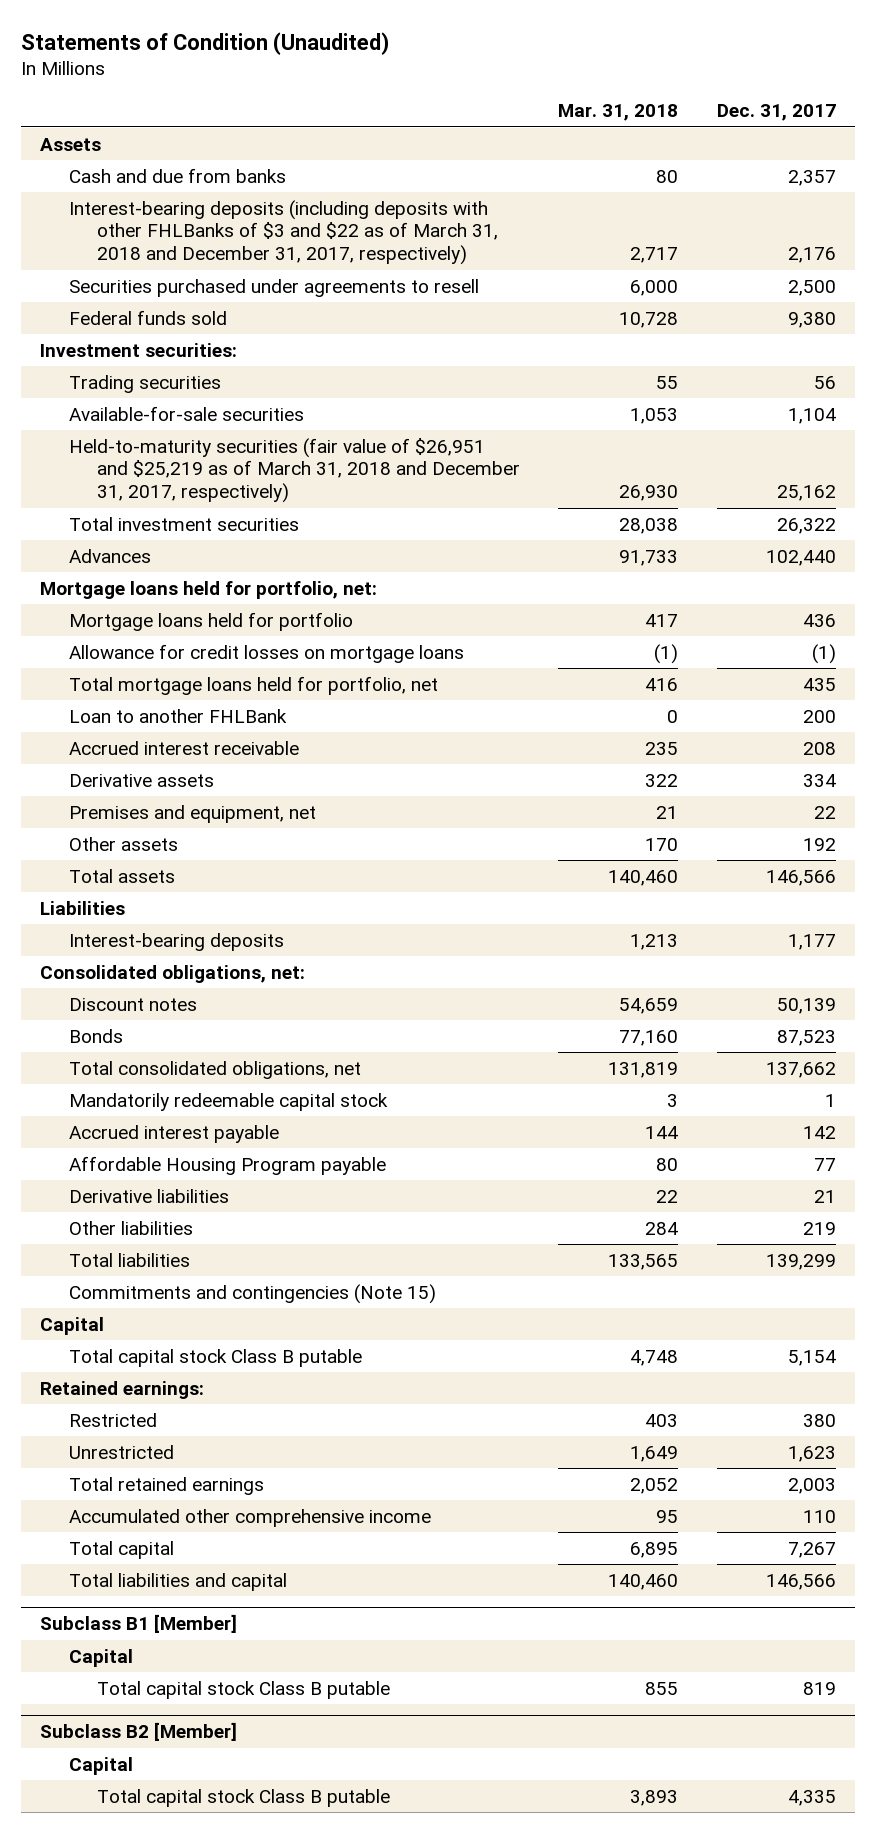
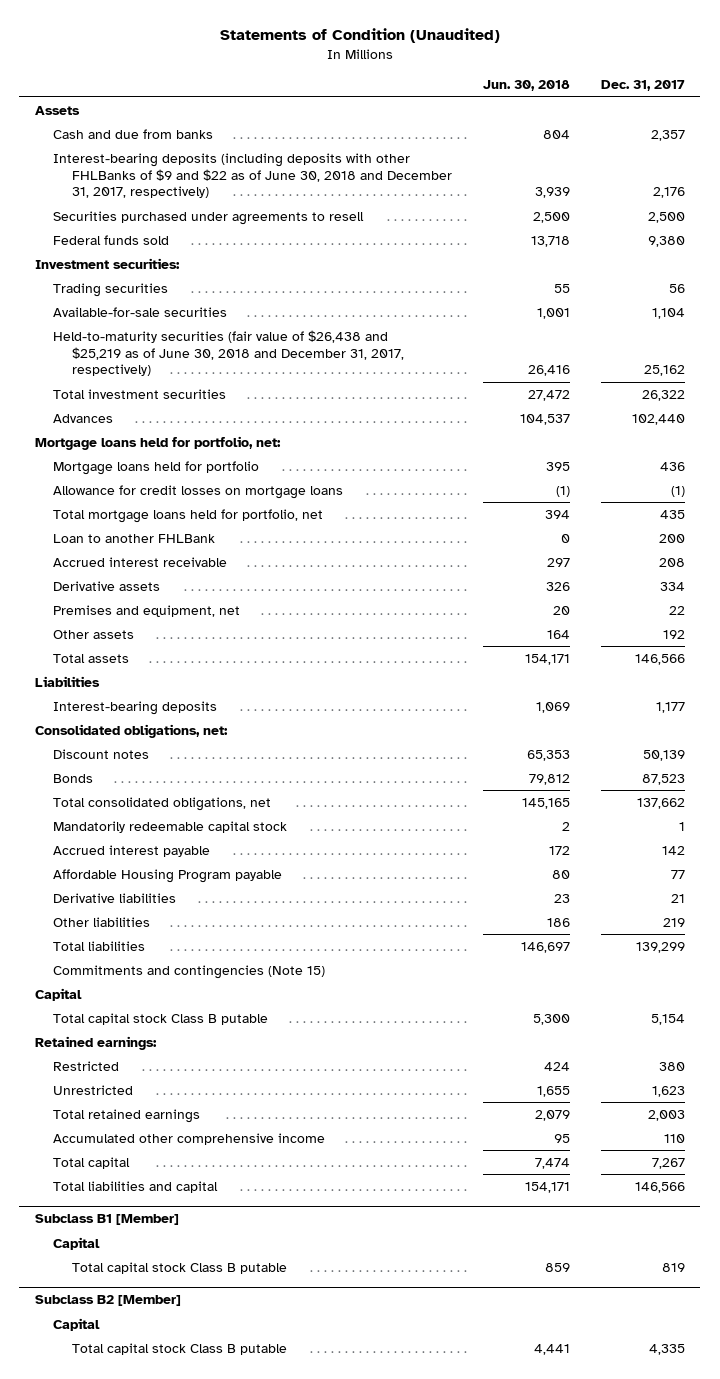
[558,104,679,122] Mar. 31, 2018 -> none
none -> [482,80,570,92] Jun. 30, 2018
[68,199,499,266] Interest-bearing deposits (including deposits with other FHLBanks of $3 and $22 as of March 31, 2018 and December 31, 2017, respectively) -> [53,152,452,199] Interest-bearing deposits (including deposits with other FHLBanks of $9 and $22 as of June 30, 2018 and December 31, 2017, respectively)
[68,437,521,504] Held-to-maturity securities (fair value of $26,951 and $25,219 as of March 31, 2018 and December 31, 2017, respectively) -> [53,329,404,377] Held-to-maturity securities (fair value of $26,438 and $25,219 as of June 30, 2018 and December 31, 2017, respectively)

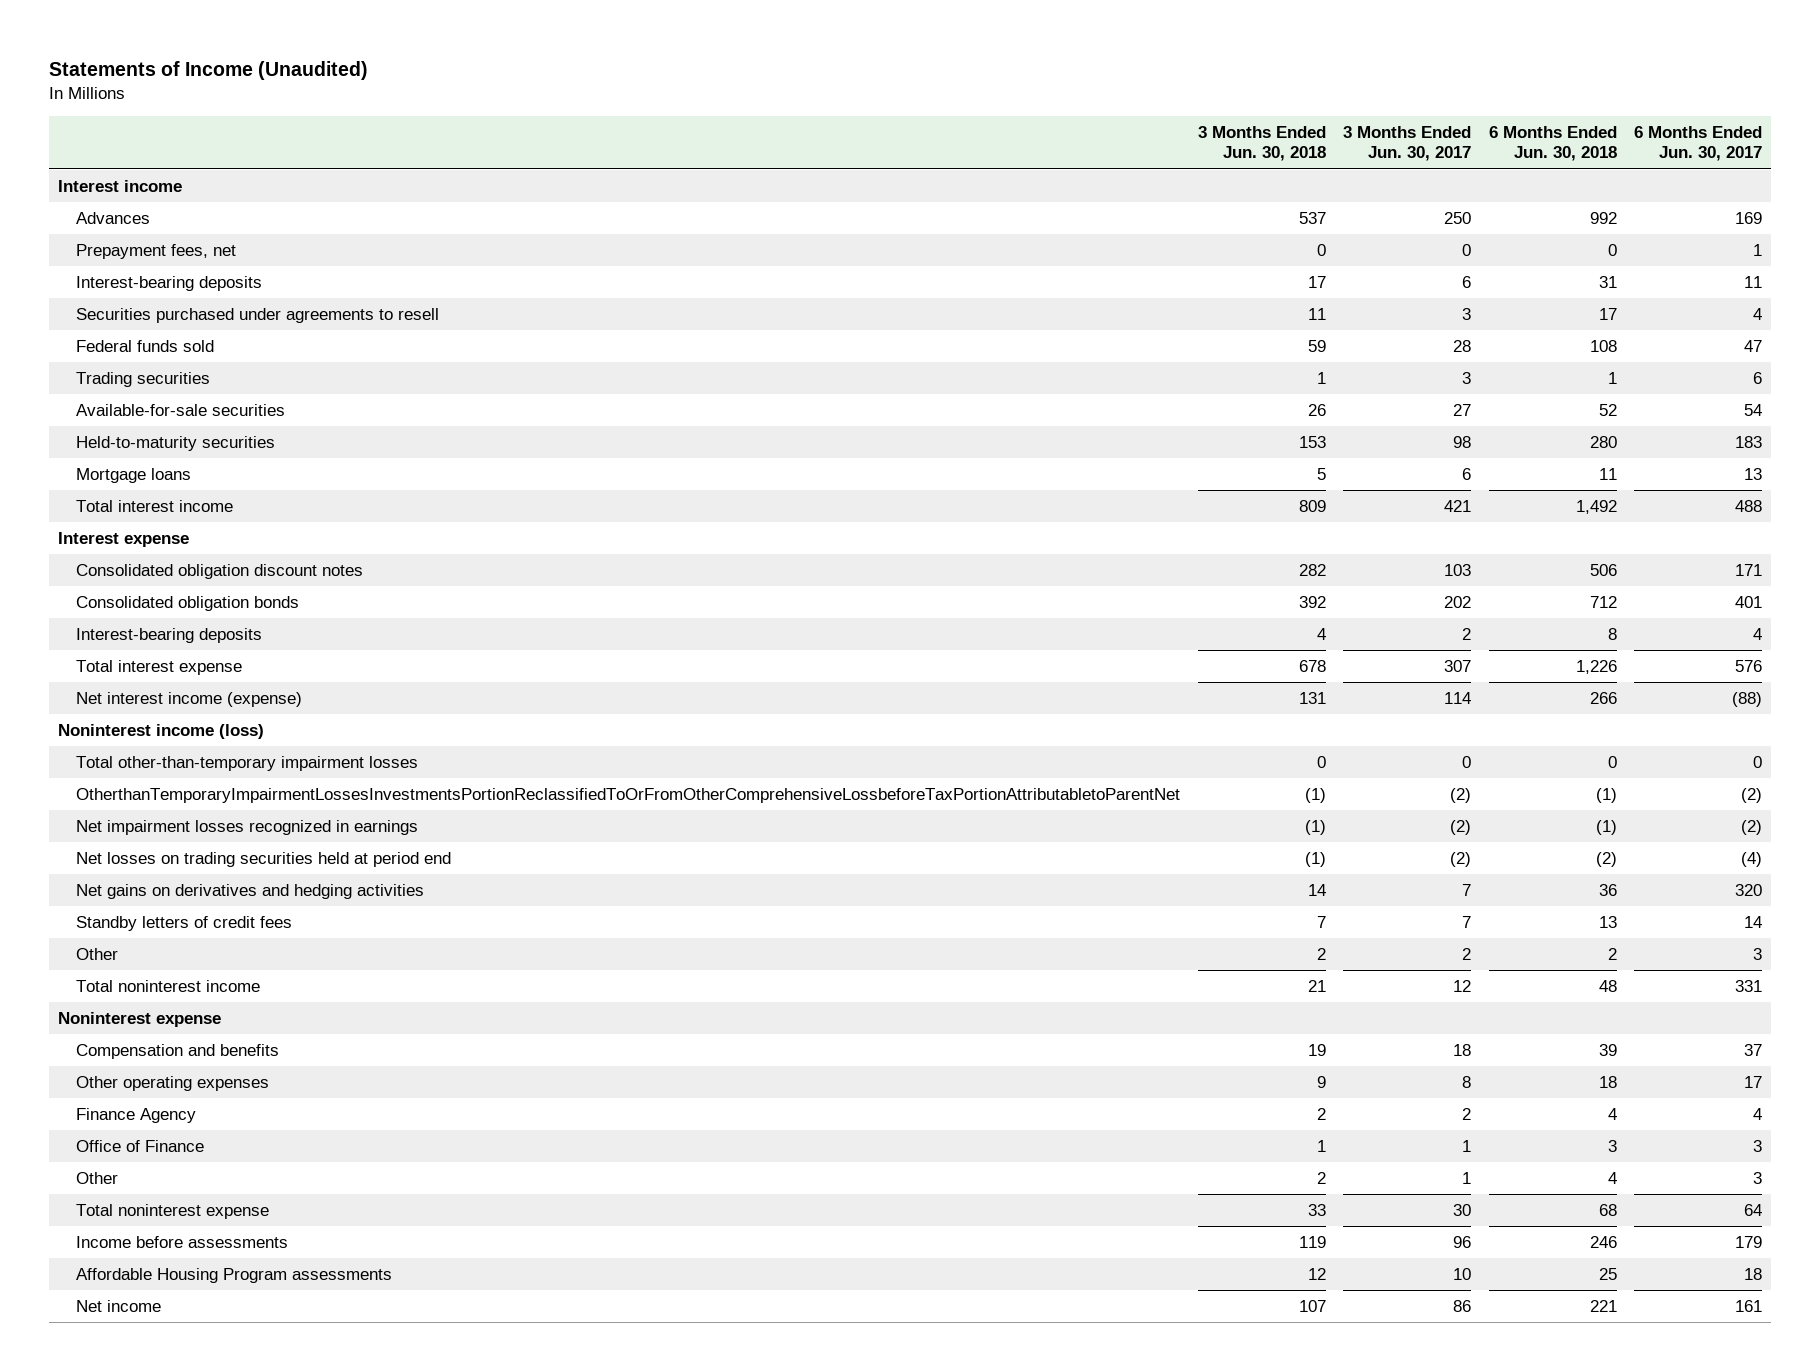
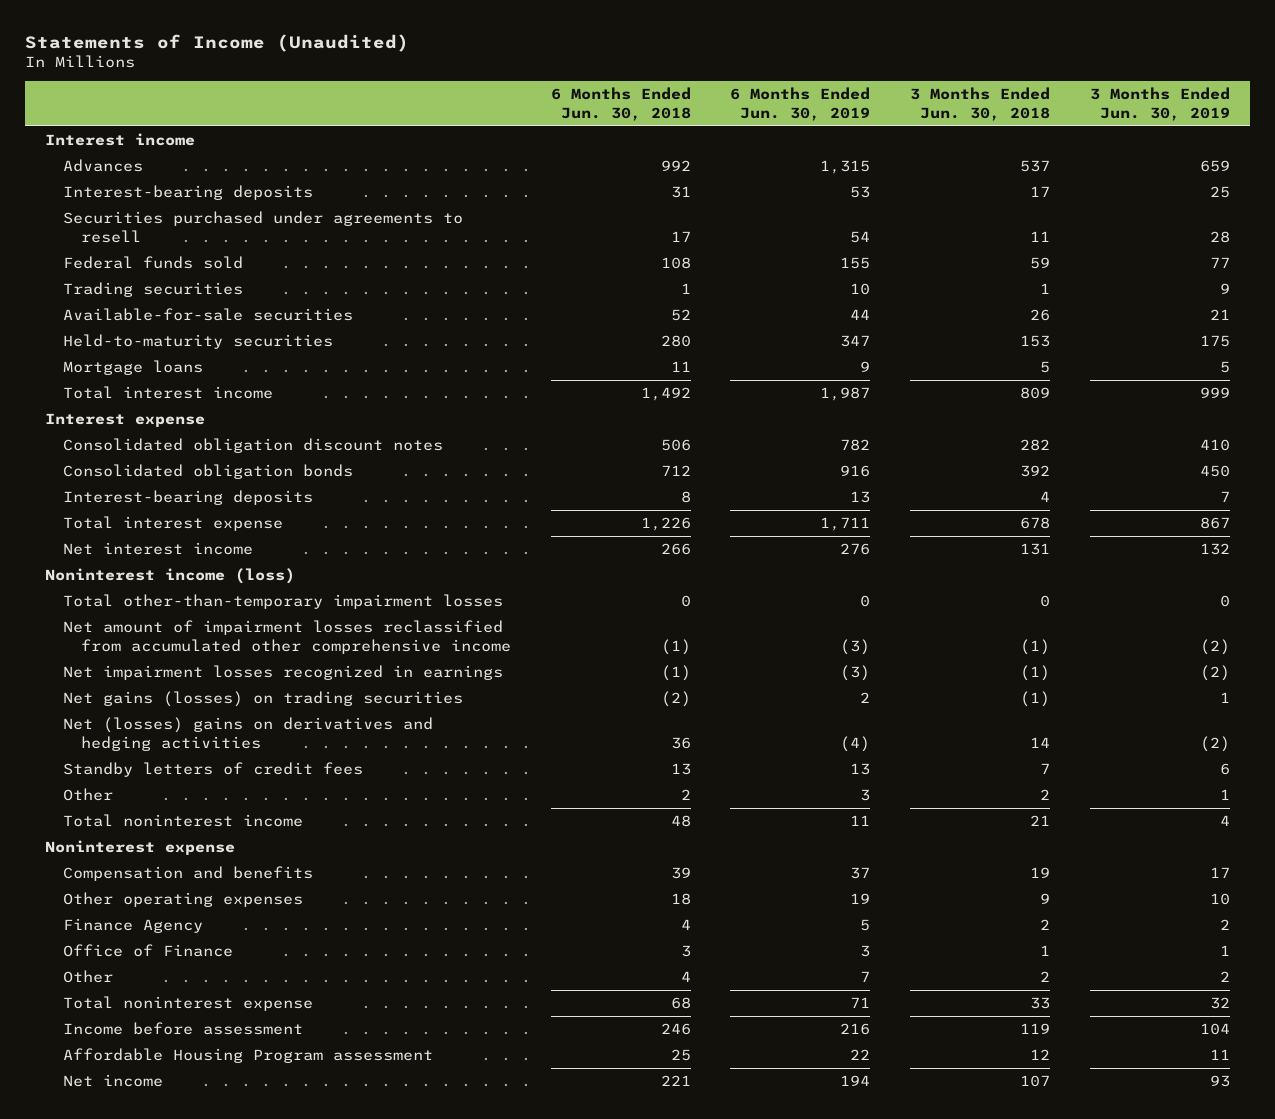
[1343,125,1472,162] 3 Months Ended Jun. 30, 2017 -> none
[1633,125,1762,162] 6 Months Ended Jun. 30, 2017 -> none
none -> [730,87,871,121] 6 Months Ended Jun. 30, 2019
none -> [1089,87,1230,121] 3 Months Ended Jun. 30, 2019
[76,243,237,259] Prepayment fees, net -> none
[76,691,303,707] Net interest income (expense) -> [63,542,254,556] Net interest income
[76,787,1181,803] OtherthanTemporaryImpairmentLossesInvestmentsPortionReclassifiedToOrFromOtherComprehensiveLossbeforeTaxPortionAttributabletoParentNet -> [63,620,511,654] Net amount of impairment losses reclassified from accumulated other comprehensive income
[76,851,452,867] Net losses on trading securities held at period end -> [63,691,464,708] Net gains (losses) on trading securities
[76,883,425,899] Net gains on derivatives and hedging activities -> [63,717,434,751] Net (losses) gains on derivatives and hedging activities
[76,1235,289,1248] Income before assessments -> [63,1022,304,1036] Income before assessment
[76,1267,393,1283] Affordable Housing Program assessments -> [63,1048,434,1064] Affordable Housing Program assessment

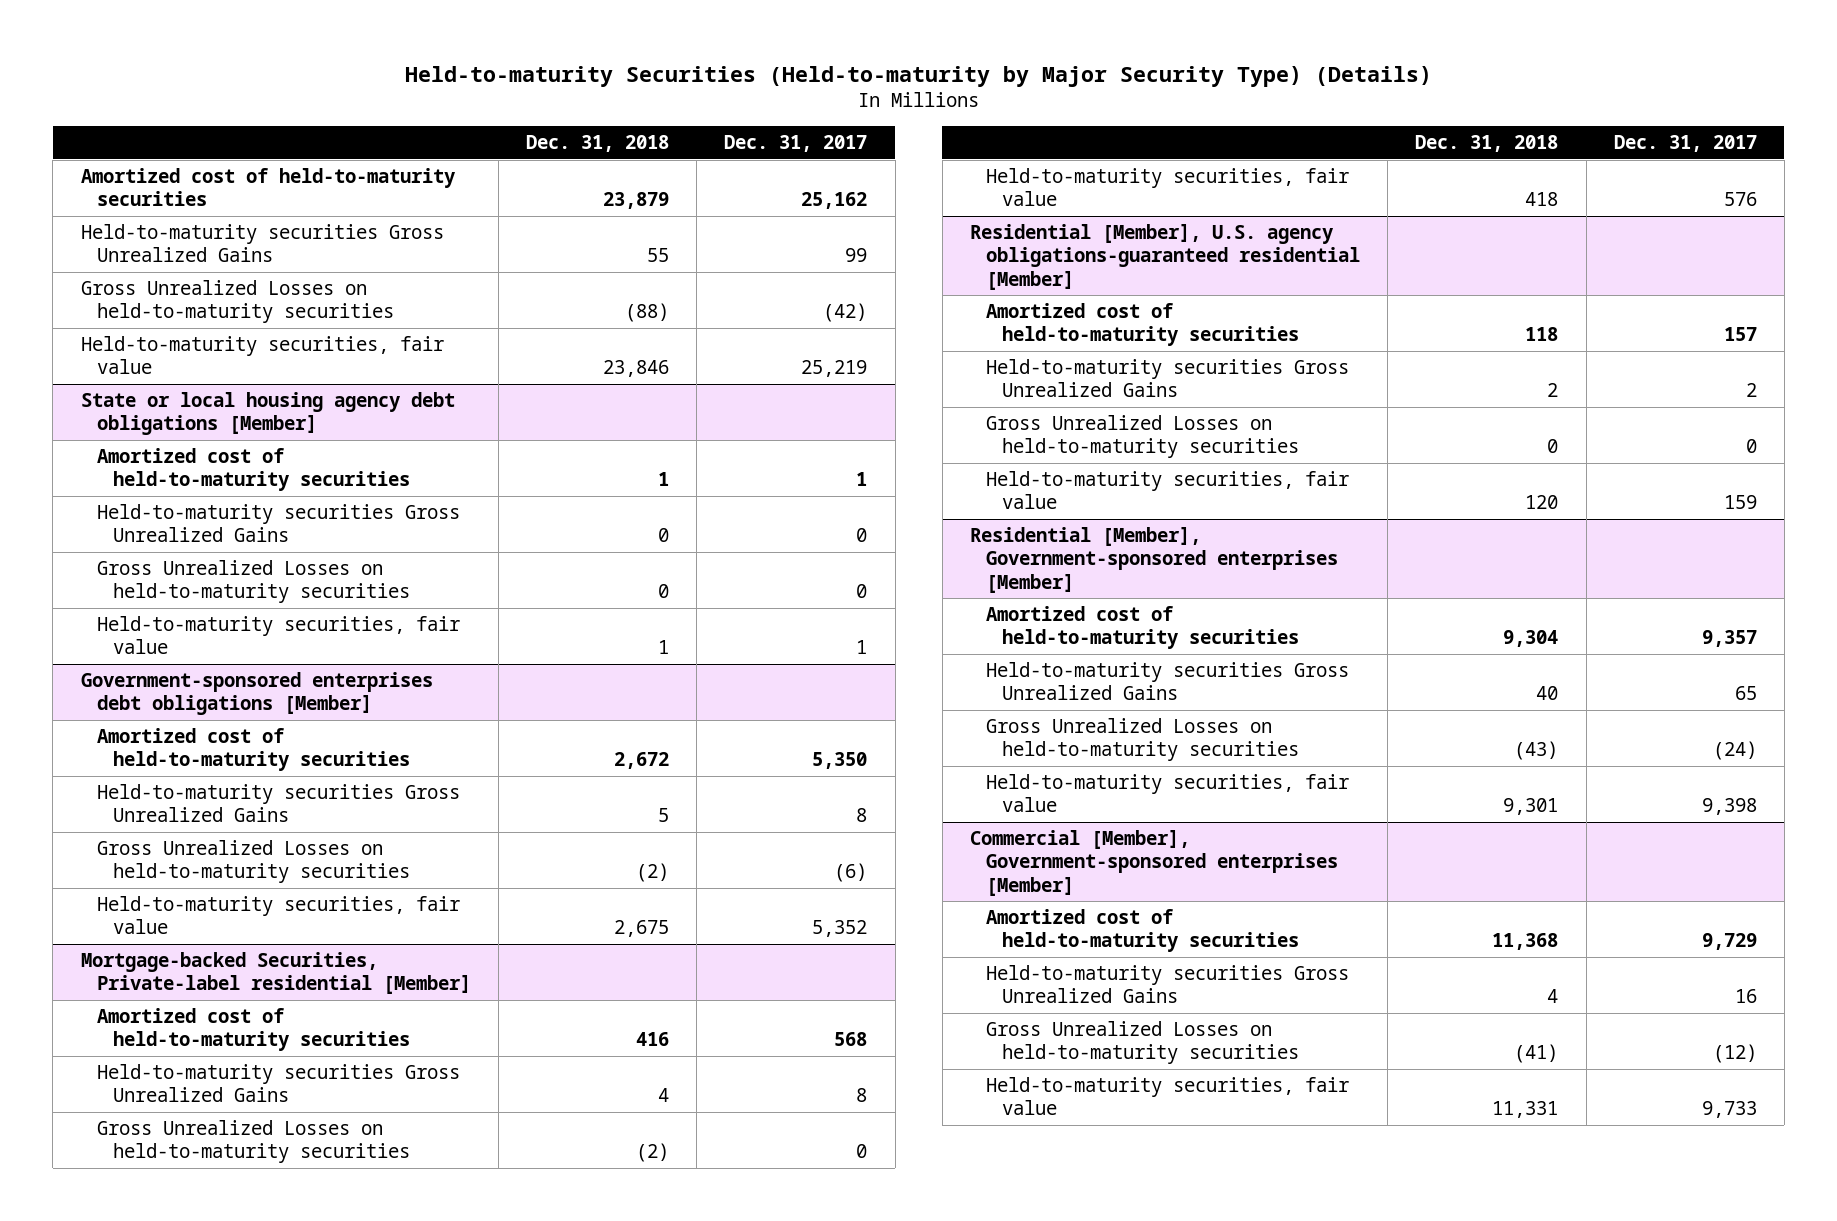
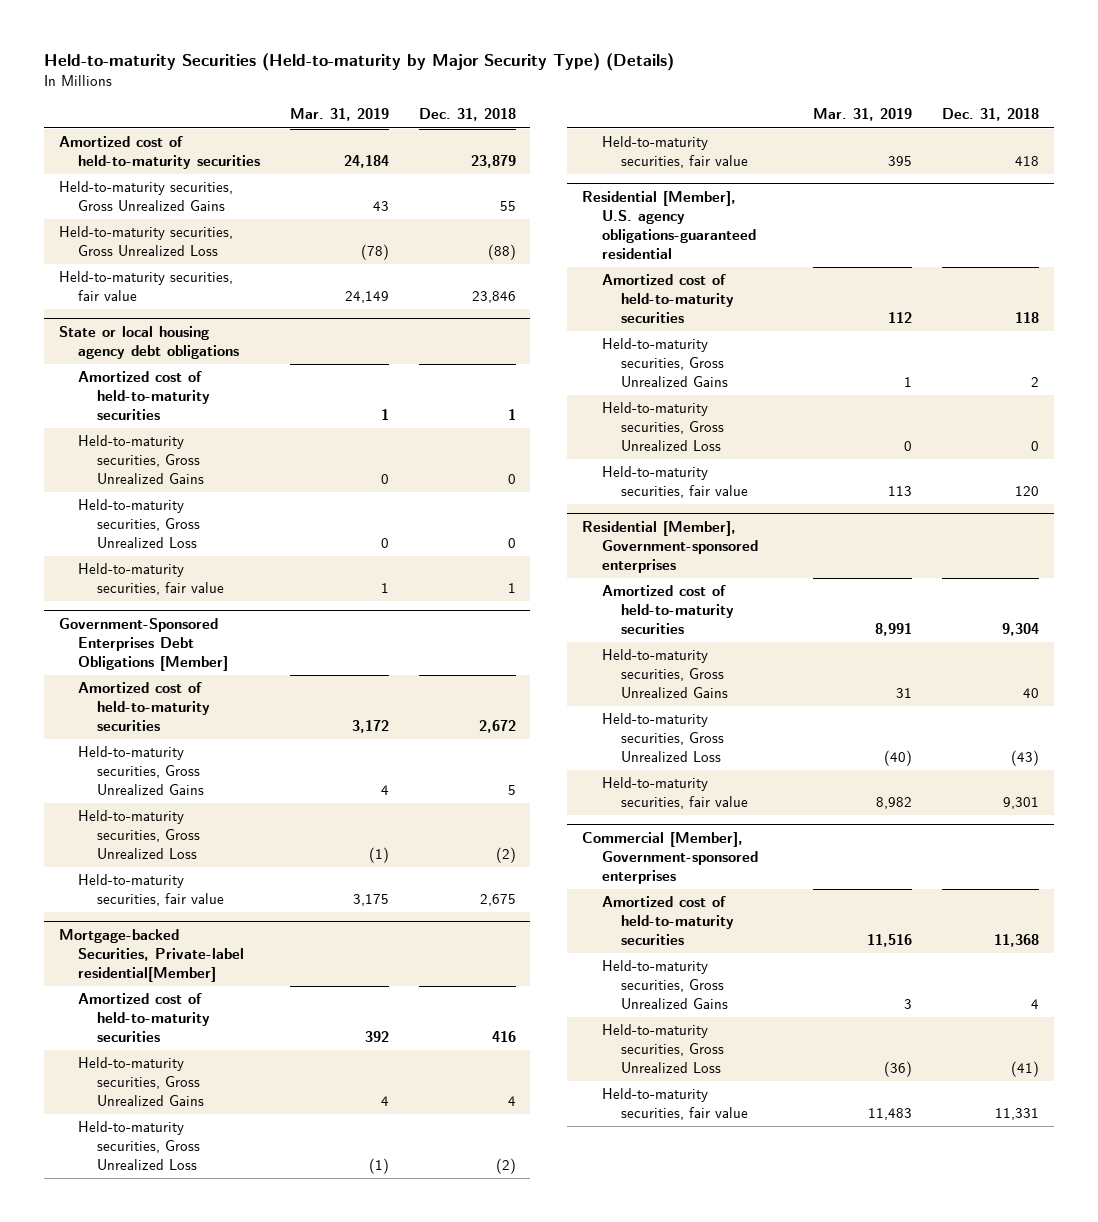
[724,135,868,153] Dec. 31, 2017 -> none
none -> [289,108,389,122] Mar. 31, 2019
[80,224,444,263] Held-to-maturity securities Gross Unrealized Gains -> [58,181,233,212] Held-to-maturity securities, Gross Unrealized Gains
[80,280,394,324] Gross Unrealized Losses on held-to-maturity securities -> [58,226,233,257] Held-to-maturity securities, Gross Unrealized Loss
[80,392,455,436] State or local housing agency debt obligations [Member] -> [58,325,239,359] State or local housing agency debt obligations
[96,504,460,543] Held-to-maturity securities Gross Unrealized Gains -> [77,435,205,485] Held-to-maturity securities, Gross Unrealized Gains
[96,560,411,604] Gross Unrealized Losses on held-to-maturity securities -> [77,499,201,549] Held-to-maturity securities, Gross Unrealized Loss
[80,672,433,716] Government-sponsored enterprises debt obligations [Member] -> [58,617,228,671] Government-Sponsored Enterprises Debt Obligations [Member]
[96,784,460,823] Held-to-maturity securities Gross Unrealized Gains -> [77,746,205,796] Held-to-maturity securities, Gross Unrealized Gains
[96,840,411,884] Gross Unrealized Losses on held-to-maturity securities -> [77,810,201,860] Held-to-maturity securities, Gross Unrealized Loss
[80,952,471,995] Mortgage-backed Securities, Private-label residential [Member] -> [58,928,244,982] Mortgage-backed Securities, Private-label residential[Member]
[96,1064,460,1103] Held-to-maturity securities Gross Unrealized Gains -> [77,1057,205,1107] Held-to-maturity securities, Gross Unrealized Gains
[96,1120,411,1164] Gross Unrealized Losses on held-to-maturity securities -> [77,1121,201,1171] Held-to-maturity securities, Gross Unrealized Loss
[969,224,1361,290] Residential [Member], U.S. agency obligations-guaranteed residential [Member] -> [582,190,756,259] Residential [Member], U.S. agency obligations-guaranteed residential
[986,359,1350,398] Held-to-maturity securities Gross Unrealized Gains -> [601,338,728,388] Held-to-maturity securities, Gross Unrealized Gains
[986,415,1300,459] Gross Unrealized Losses on held-to-maturity securities -> [601,402,724,452] Held-to-maturity securities, Gross Unrealized Loss
[969,527,1339,593] Residential [Member], Government-sponsored enterprises [Member] -> [582,520,758,573] Residential [Member], Government-sponsored enterprises
[986,662,1350,701] Held-to-maturity securities Gross Unrealized Gains -> [601,649,728,699] Held-to-maturity securities, Gross Unrealized Gains
[986,718,1300,762] Gross Unrealized Losses on held-to-maturity securities -> [601,713,724,763] Held-to-maturity securities, Gross Unrealized Loss
[969,830,1339,896] Commercial [Member], Government-sponsored enterprises [Member] -> [582,831,758,884] Commercial [Member], Government-sponsored enterprises
[986,965,1350,1004] Held-to-maturity securities Gross Unrealized Gains -> [601,960,728,1010] Held-to-maturity securities, Gross Unrealized Gains
[986,1021,1300,1065] Gross Unrealized Losses on held-to-maturity securities -> [601,1024,724,1074] Held-to-maturity securities, Gross Unrealized Loss

